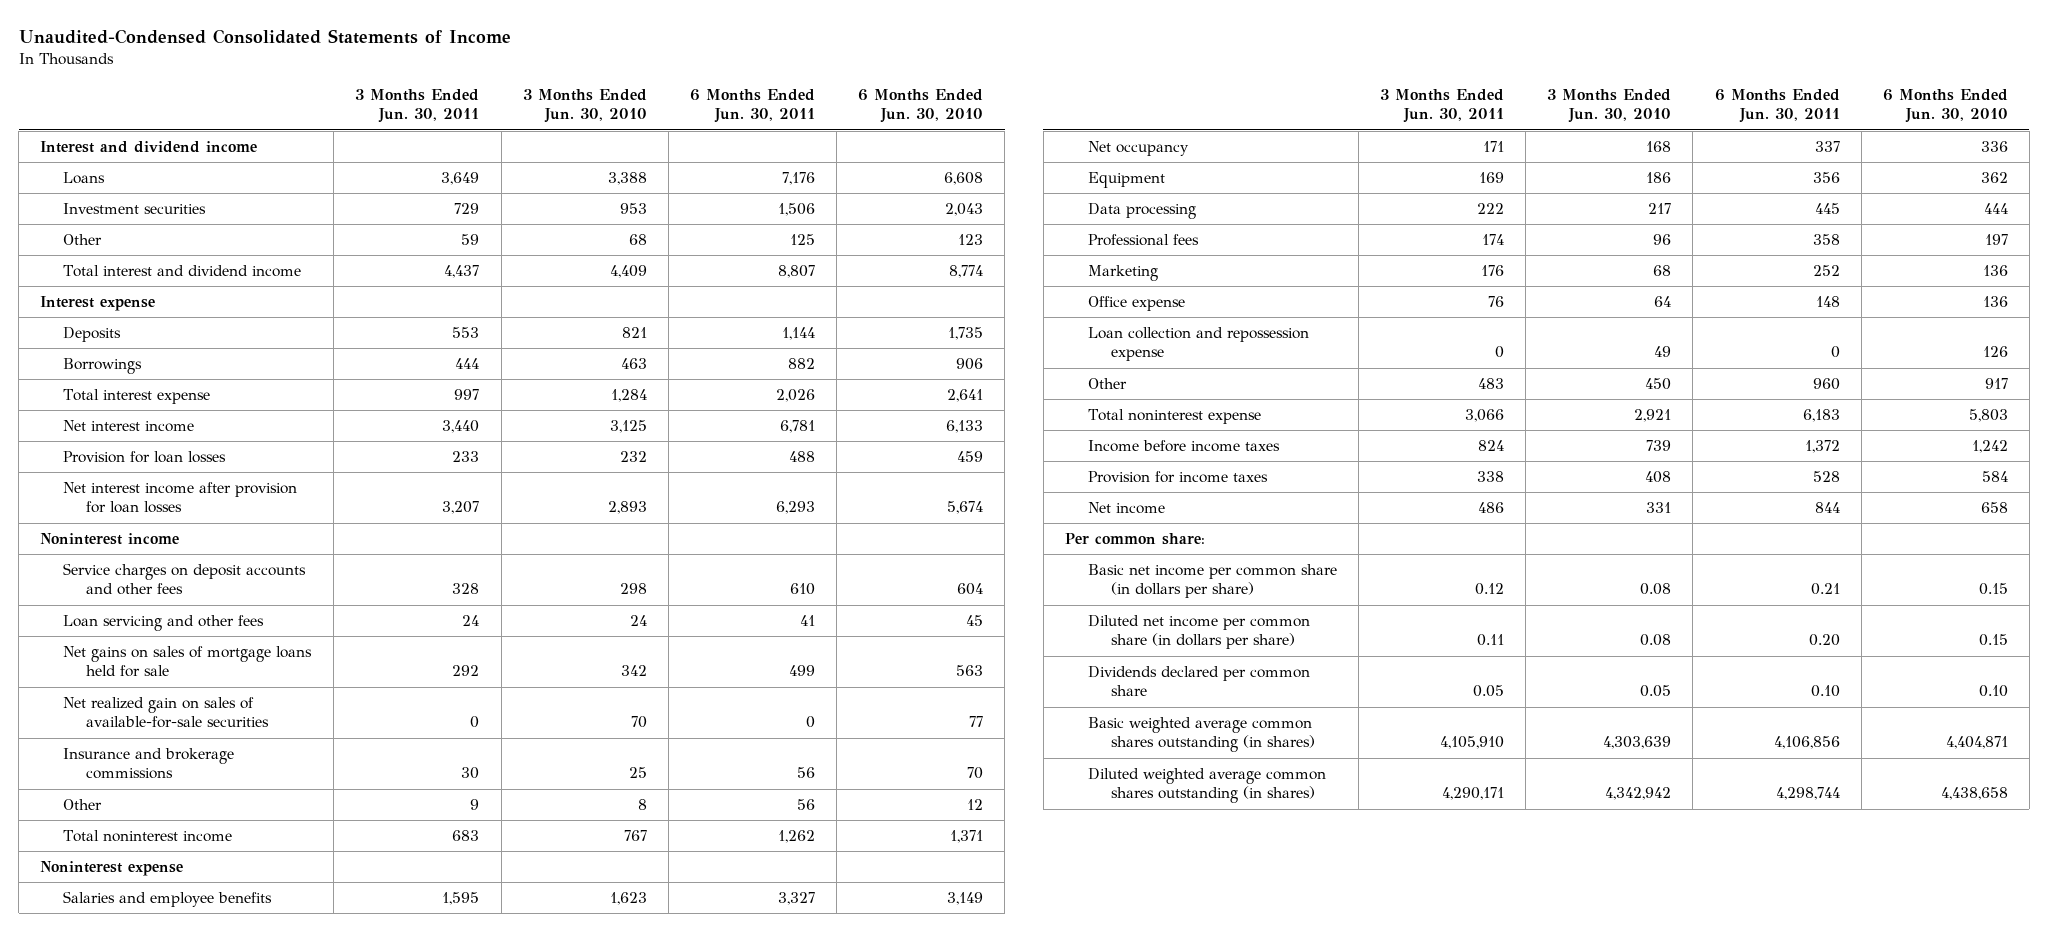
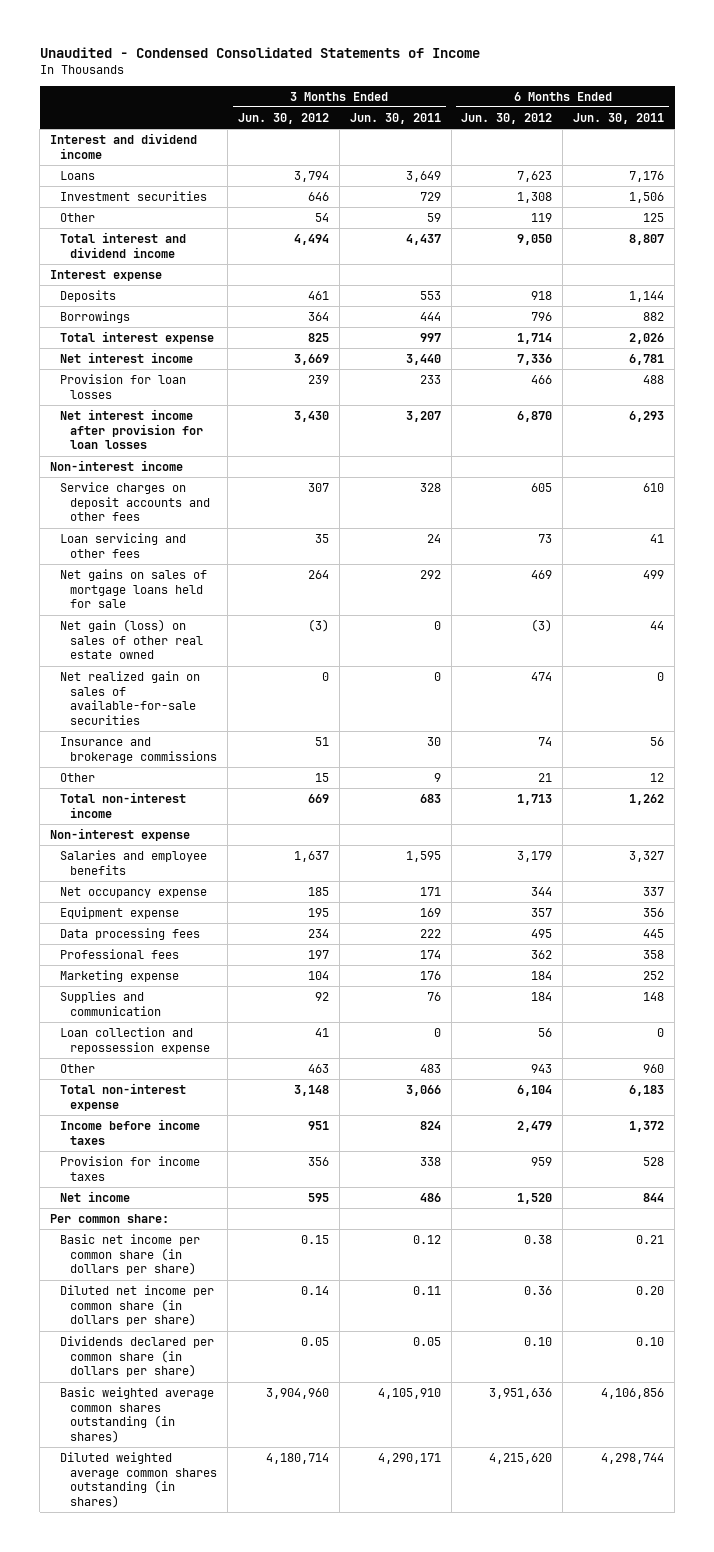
[18,28,511,44] Unaudited-Condensed Consolidated Statements of Income -> [39,46,480,58] Unaudited - Condensed Consolidated Statements of Income
[522,89,647,124] 3 Months Ended Jun. 30, 2010 -> none
[858,89,984,124] 6 Months Ended Jun. 30, 2010 -> none
none -> [237,112,329,124] Jun. 30, 2012
none -> [461,112,553,124] Jun. 30, 2012
[40,532,180,545] Noninterest income -> [49,459,183,471] Non-interest income
none -> [60,618,204,660] Net gain (loss) on sales of other real estate owned
[796,798,815,810] 56 -> [650,772,665,782] 12
[63,829,233,842] Total noninterest income -> [60,791,187,818] Total non-interest income
[40,860,184,876] Noninterest expense -> [49,827,190,841] Non-interest expense
[1087,140,1189,156] Net occupancy -> [60,886,208,898] Net occupancy expense
[1087,171,1165,188] Equipment -> [60,906,180,919] Equipment expense
[1087,202,1196,219] Data processing -> [60,927,201,940] Data processing fees
[1087,264,1158,281] Marketing -> [60,969,180,982] Marketing expense
[1087,295,1185,311] Office expense -> [60,990,162,1016] Supplies and communication
[1087,408,1261,424] Total noninterest expense -> [60,1082,187,1111] Total non-interest expense
[1087,665,1310,697] Dividends declared per common share -> [60,1335,215,1378] Dividends declared per common share (in dollars per share)

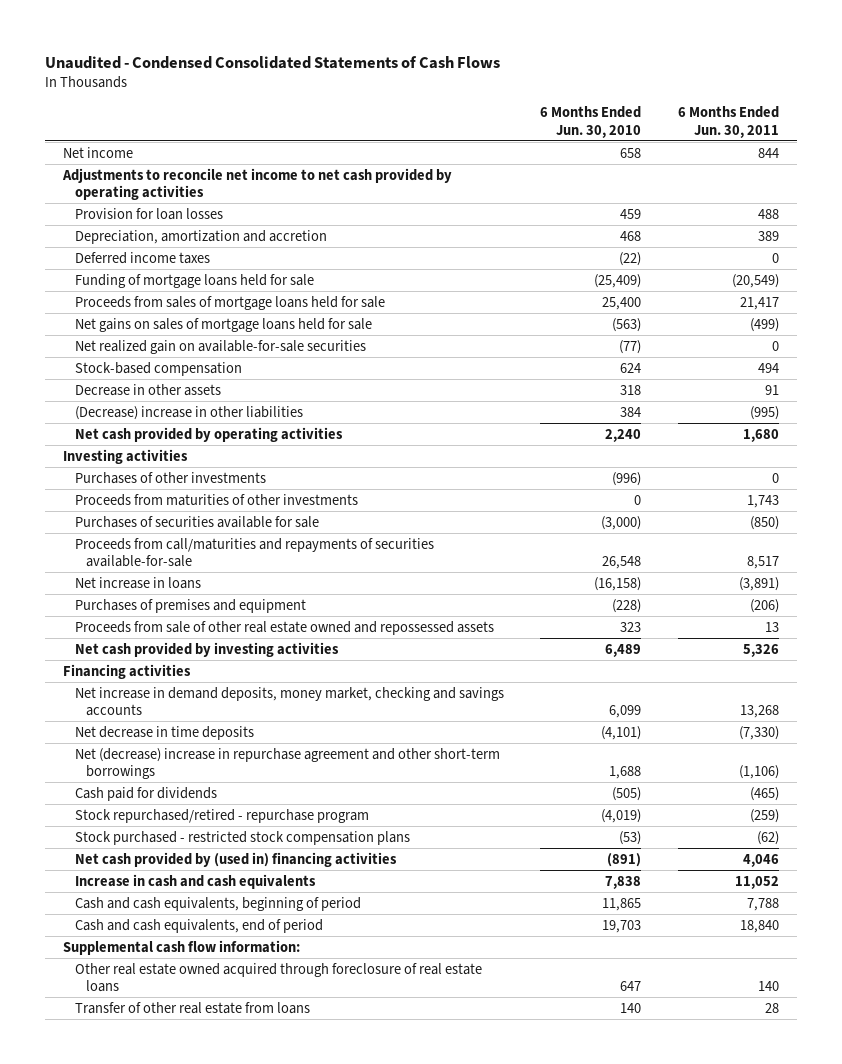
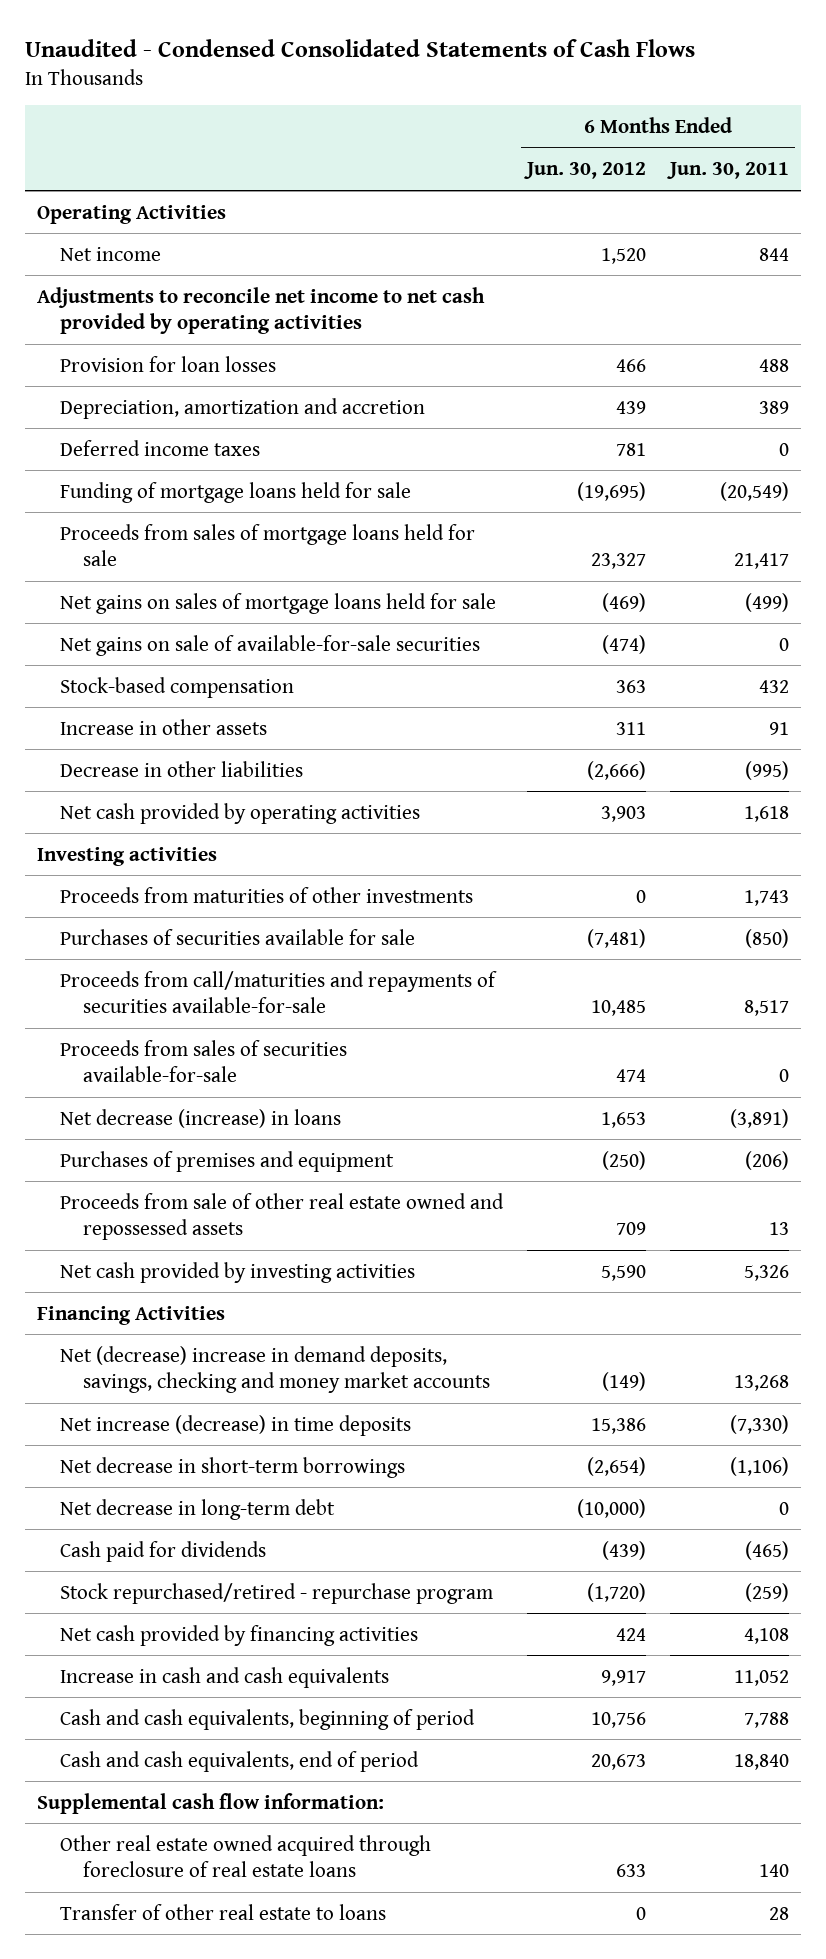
[540,106,642,138] 6 Months Ended Jun. 30, 2010 -> none
none -> [524,162,647,180] Jun. 30, 2012
none -> [37,204,227,224] Operating Activities
[74,339,366,354] Net realized gain on available-for-sale securities -> [60,634,481,656] Net gains on sale of available-for-sale securities
[757,362,779,373] 494 -> [759,679,790,693] 432
[74,383,221,396] Decrease in other assets -> [60,718,268,735] Increase in other assets
[74,405,303,420] (Decrease) increase in other liabilities -> [60,760,304,777] Decrease in other liabilities
[742,428,779,442] 1,680 -> [744,805,790,822] 1,618
[74,471,266,484] Purchases of other investments -> none
none -> [60,1039,348,1083] Proceeds from sales of securities available-for-sale
[74,576,201,589] Net increase in loans -> [60,1108,342,1128] Net decrease (increase) in loans
[63,663,192,679] Financing activities -> [37,1305,226,1325] Financing Activities
[74,686,504,717] Net increase in demand deposits, money market, checking and savings accounts -> [60,1345,491,1394] Net (decrease) increase in demand deposits, savings, checking and money market accounts
[74,725,254,740] Net decrease in time deposits -> [60,1414,412,1436] Net increase (decrease) in time deposits
[74,747,500,780] Net (decrease) increase in repurchase agreement and other short-term borrowings -> [60,1456,406,1478] Net decrease in short-term borrowings
none -> [60,1498,336,1520] Net decrease in long-term debt
[74,830,410,845] Stock purchased - restricted stock compensation plans -> none
[74,851,397,867] Net cash provided by (used in) financing activities -> [60,1624,419,1646] Net cash provided by financing activities
[742,853,779,867] 4,046 -> [744,1627,790,1644] 4,108
[74,1001,310,1014] Transfer of other real estate from loans -> [60,1903,387,1920] Transfer of other real estate to loans

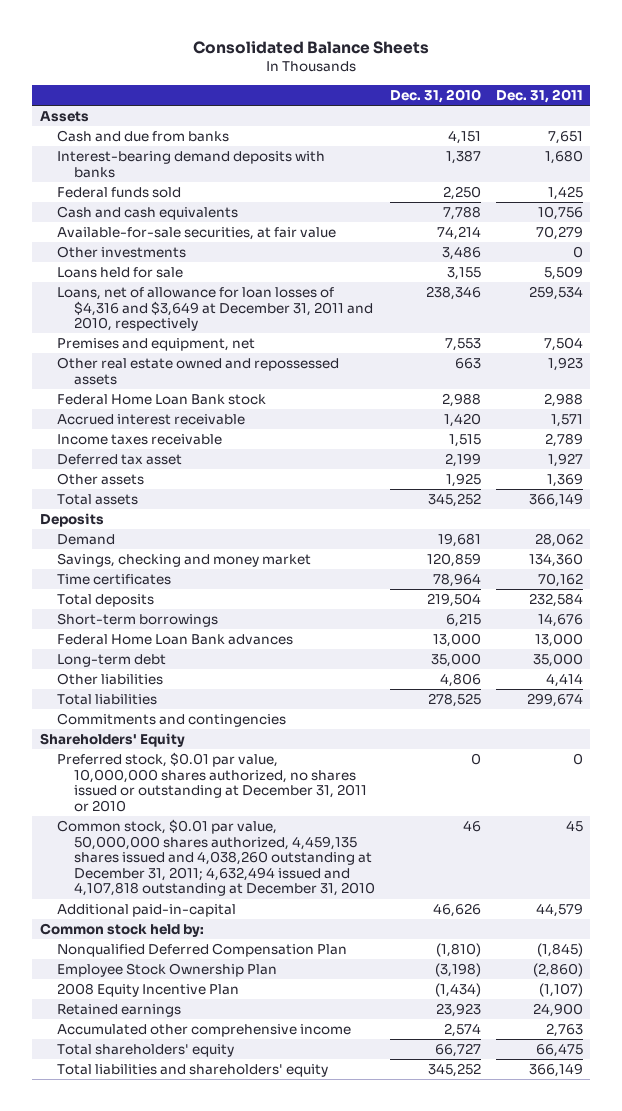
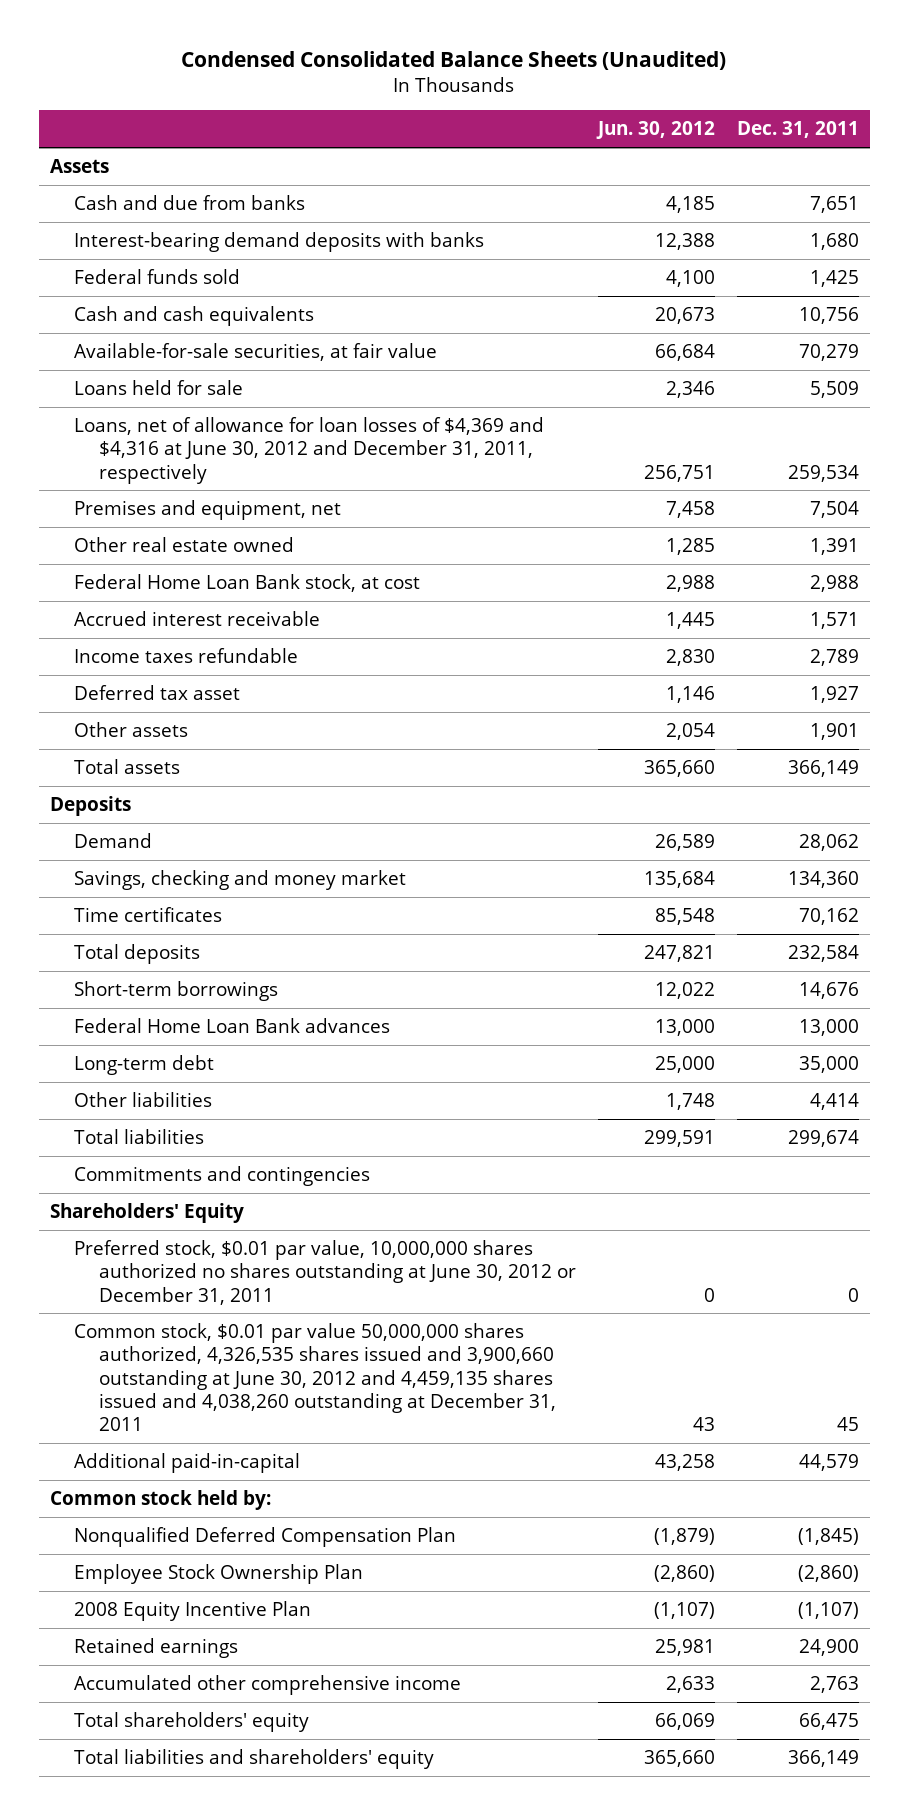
[193,41,430,55] Consolidated Balance Sheets -> [181,51,727,71] Condensed Consolidated Balance Sheets (Unaudited)
[389,88,481,103] Dec. 31, 2010 -> none
none -> [596,121,716,140] Jun. 30, 2012
[56,246,186,259] Other investments -> none
[56,287,373,332] Loans, net of allowance for loan losses of $4,316 and $3,649 at December 31, 2011 and 2010, respectively -> [74,416,545,484] Loans, net of allowance for loan losses of $4,369 and $4,316 at June 30, 2012 and December 31, 2011, respectively
[56,357,339,385] Other real estate owned and repossessed assets -> [74,536,295,552] Other real estate owned
[547,357,583,372] 1,923 -> [810,537,860,555] 1,391
[56,394,266,406] Federal Home Loan Bank stock -> [74,573,421,592] Federal Home Loan Bank stock, at cost
[56,434,222,446] Income taxes receivable -> [74,647,299,663] Income taxes refundable
[546,473,583,488] 1,369 -> [810,722,860,740] 1,901
[56,752,367,812] Preferred stock, $0.01 par value, 10,000,000 shares authorized, no shares issued or outstanding at December 31, 2011 or 2010 -> [74,1239,577,1305] Preferred stock, $0.01 par value, 10,000,000 shares authorized no shares outstanding at June 30, 2012 or December 31, 2011
[56,819,375,897] Common stock, $0.01 par value, 50,000,000 shares authorized, 4,459,135 shares issued and 4,038,260 outstanding at December 31, 2011; 4,632,494 issued and 4,107,818 outstanding at December 31, 2010 -> [74,1322,557,1432] Common stock, $0.01 par value 50,000,000 shares authorized, 4,326,535 shares issued and 3,900,660 outstanding at June 30, 2012 and 4,459,135 shares issued and 4,038,260 outstanding at December 31, 2011

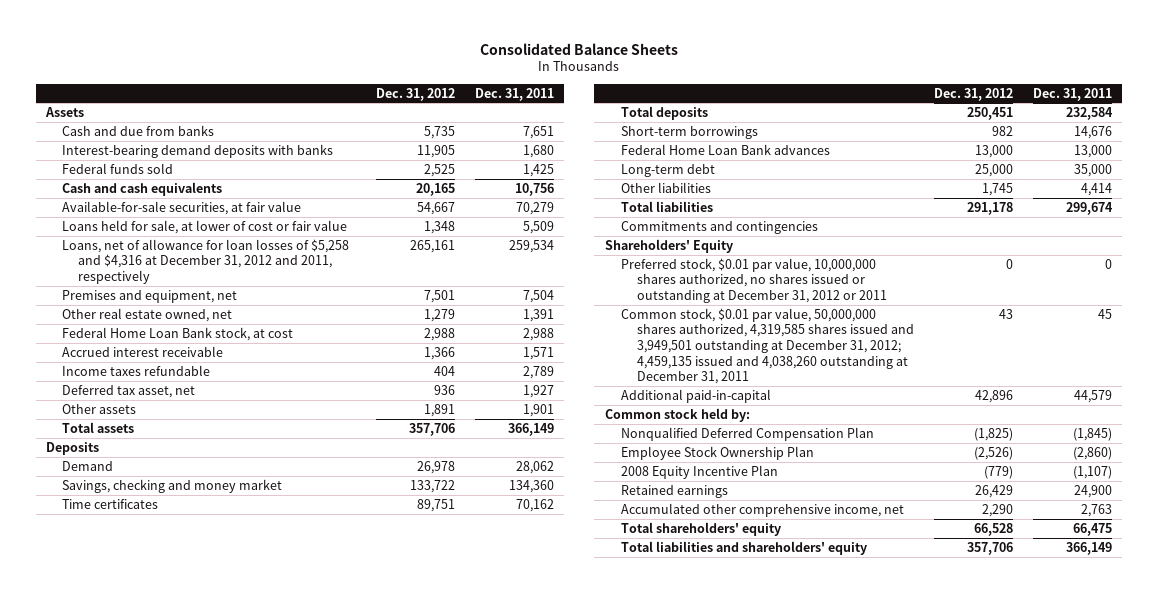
[181,51,727,71] Condensed Consolidated Balance Sheets (Unaudited) -> [480,42,679,55] Consolidated Balance Sheets
[596,121,716,140] Jun. 30, 2012 -> none
none -> [375,87,455,101] Dec. 31, 2012
[74,379,244,395] Loans held for sale -> [62,219,348,234] Loans held for sale, at lower of cost or fair value
[74,416,545,484] Loans, net of allowance for loan losses of $4,369 and $4,316 at June 30, 2012 and December 31, 2011, respectively -> [62,238,350,284] Loans, net of allowance for loan losses of $5,258 and $4,316 at December 31, 2012 and 2011, respectively
[74,536,295,552] Other real estate owned -> [62,307,233,322] Other real estate owned, net
[74,684,241,700] Deferred tax asset -> [62,384,196,398] Deferred tax asset, net
[74,1239,577,1305] Preferred stock, $0.01 par value, 10,000,000 shares authorized no shares outstanding at June 30, 2012 or December 31, 2011 -> [620,257,888,303] Preferred stock, $0.01 par value, 10,000,000 shares authorized, no shares issued or outstanding at December 31, 2012 or 2011
[74,1322,557,1432] Common stock, $0.01 par value 50,000,000 shares authorized, 4,326,535 shares issued and 3,900,660 outstanding at June 30, 2012 and 4,459,135 shares issued and 4,038,260 outstanding at December 31, 2011 -> [620,307,915,385] Common stock, $0.01 par value, 50,000,000 shares authorized, 4,319,585 shares issued and 3,949,501 outstanding at December 31, 2012; 4,459,135 issued and 4,038,260 outstanding at December 31, 2011
[74,1674,462,1695] Accumulated other comprehensive income -> [620,502,904,517] Accumulated other comprehensive income, net

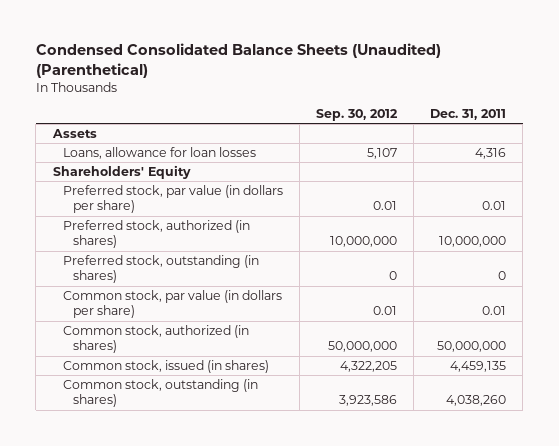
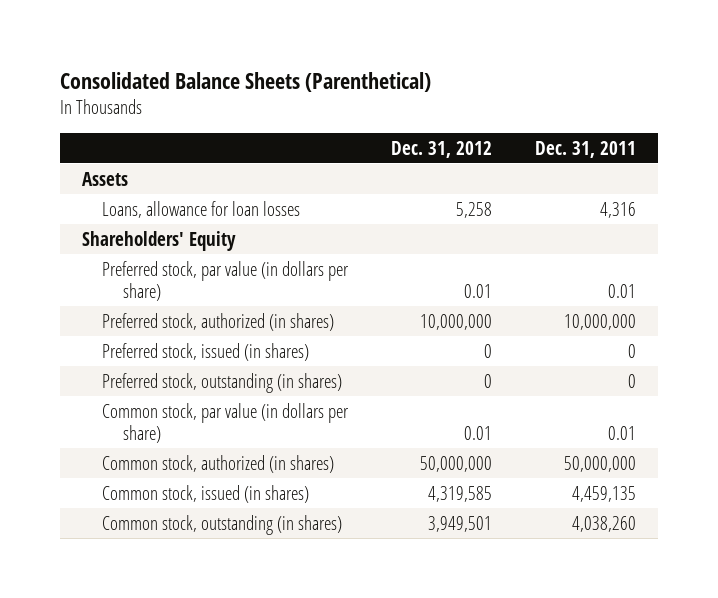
[35,43,441,78] Condensed Consolidated Balance Sheets (Unaudited) (Parenthetical) -> [59,72,431,93] Consolidated Balance Sheets (Parenthetical)
[315,109,398,122] Sep. 30, 2012 -> none
none -> [391,140,493,158] Dec. 31, 2012
none -> [102,342,310,361] Preferred stock, issued (in shares)

